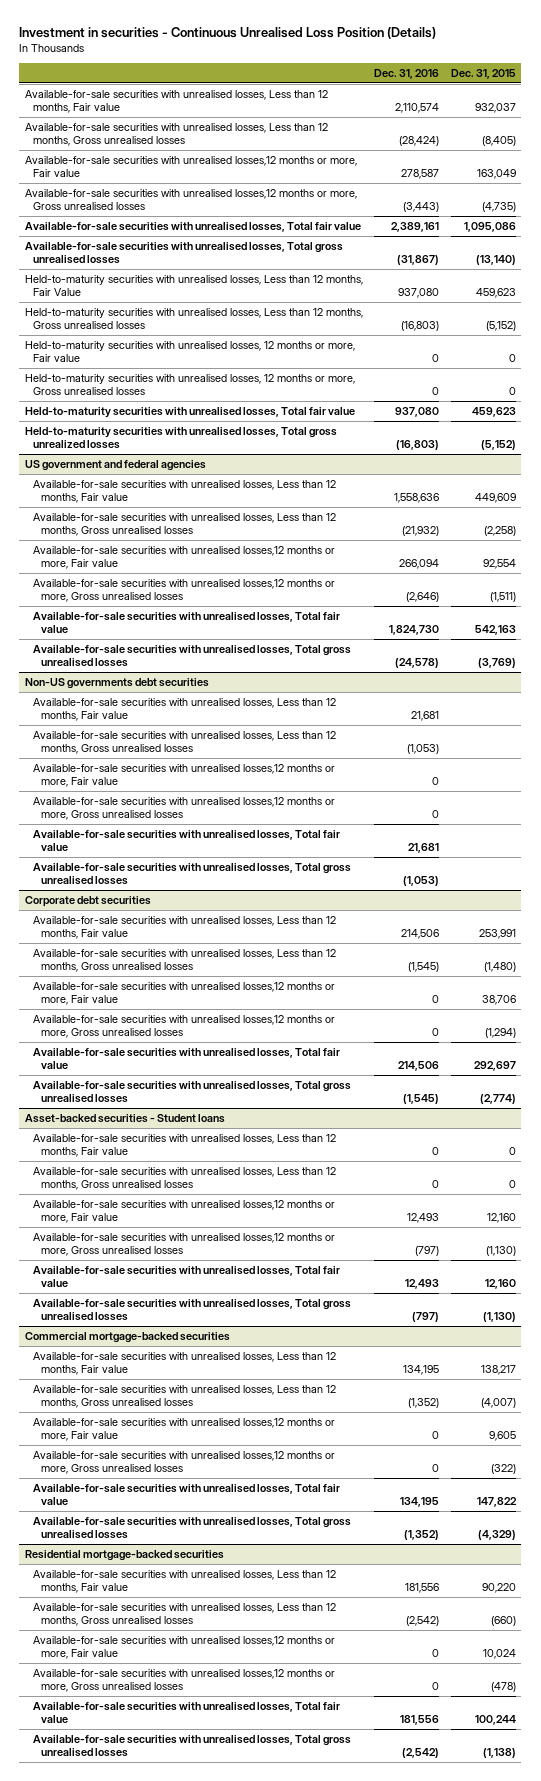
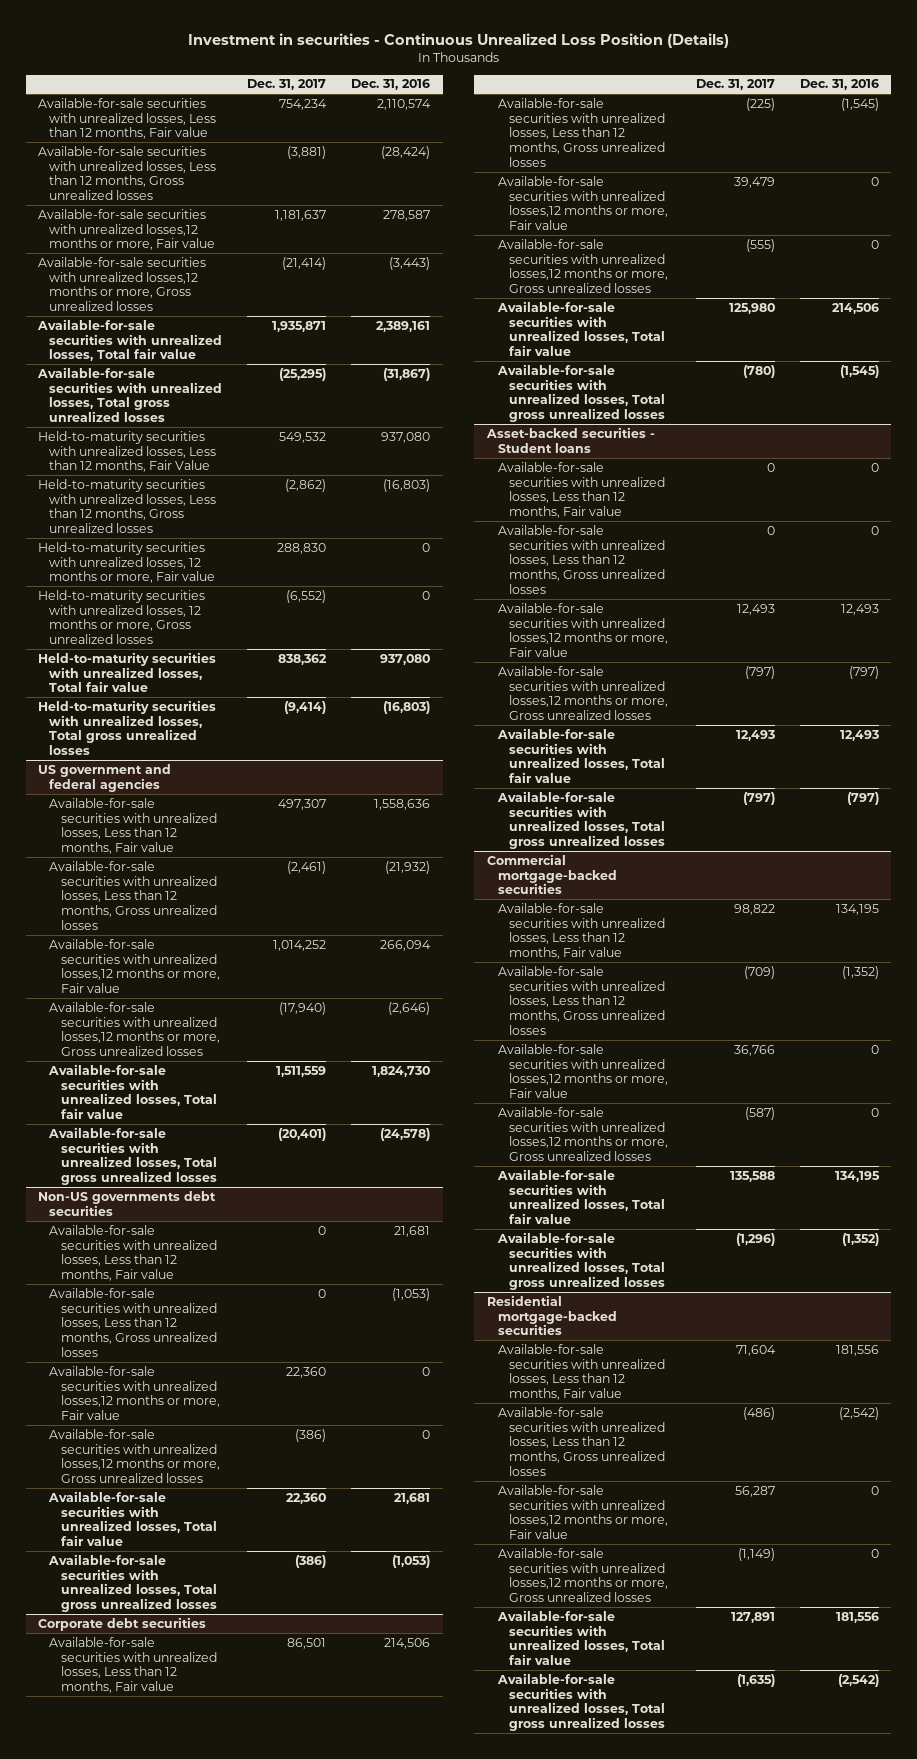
[19,26,437,39] Investment in securities - Continuous Unrealised Loss Position (Details) -> [187,33,729,49] Investment in securities - Continuous Unrealized Loss Position (Details)
[450,69,516,80] Dec. 31, 2015 -> none
none -> [247,79,327,91] Dec. 31, 2017
[25,89,329,114] Available-for-sale securities with unrealised losses, Less than 12 months, Fair value -> [38,97,217,140] Available-for-sale securities with unrealized losses, Less than 12 months, Fair value
[25,122,329,147] Available-for-sale securities with unrealised losses, Less than 12 months, Gross unrealised losses -> [38,145,217,201] Available-for-sale securities with unrealized losses, Less than 12 months, Gross unrealized losses
[25,155,358,178] Available-for-sale securities with unrealised losses,12 months or more, Fair value -> [38,208,216,251] Available-for-sale securities with unrealized losses,12 months or more, Fair value
[25,188,358,211] Available-for-sale securities with unrealised losses,12 months or more, Gross unrealised losses -> [38,256,207,312] Available-for-sale securities with unrealized losses,12 months or more, Gross unrealized losses
[25,221,362,232] Available-for-sale securities with unrealised losses, Total fair value -> [37,318,223,362] Available-for-sale securities with unrealized losses, Total fair value
[25,241,344,265] Available-for-sale securities with unrealised losses, Total gross unrealised losses -> [37,366,223,423] Available-for-sale securities with unrealized losses, Total gross unrealized losses
[25,274,364,297] Held-to-maturity securities with unrealised losses, Less than 12 months, Fair Value -> [38,430,217,473] Held-to-maturity securities with unrealized losses, Less than 12 months, Fair Value
[25,307,364,330] Held-to-maturity securities with unrealised losses, Less than 12 months, Gross unrealised losses -> [38,478,217,534] Held-to-maturity securities with unrealized losses, Less than 12 months, Gross unrealized losses
[25,340,356,363] Held-to-maturity securities with unrealised losses, 12 months or more, Fair value -> [38,541,216,584] Held-to-maturity securities with unrealized losses, 12 months or more, Fair value
[25,373,356,396] Held-to-maturity securities with unrealised losses, 12 months or more, Gross unrealised losses -> [38,589,206,645] Held-to-maturity securities with unrealized losses, 12 months or more, Gross unrealized losses
[25,406,356,418] Held-to-maturity securities with unrealised losses, Total fair value -> [38,651,217,693] Held-to-maturity securities with unrealized losses, Total fair value
[25,426,338,450] Held-to-maturity securities with unrealised losses, Total gross unrealized losses -> [38,699,217,756] Held-to-maturity securities with unrealized losses, Total gross unrealized losses
[32,479,336,504] Available-for-sale securities with unrealised losses, Less than 12 months, Fair value -> [49,797,217,855] Available-for-sale securities with unrealized losses, Less than 12 months, Fair value
[32,512,336,537] Available-for-sale securities with unrealised losses, Less than 12 months, Gross unrealised losses -> [49,860,217,931] Available-for-sale securities with unrealized losses, Less than 12 months, Gross unrealized losses
[32,545,335,570] Available-for-sale securities with unrealised losses,12 months or more, Fair value -> [49,938,220,994] Available-for-sale securities with unrealized losses,12 months or more, Fair value
[32,578,335,603] Available-for-sale securities with unrealised losses,12 months or more, Gross unrealised losses -> [49,1001,220,1057] Available-for-sale securities with unrealized losses,12 months or more, Gross unrealized losses
[32,611,340,634] Available-for-sale securities with unrealised losses, Total fair value -> [48,1063,217,1120] Available-for-sale securities with unrealized losses, Total fair value
[32,644,351,668] Available-for-sale securities with unrealised losses, Total gross unrealised losses -> [48,1126,217,1186] Available-for-sale securities with unrealized losses, Total gross unrealized losses
[32,697,336,722] Available-for-sale securities with unrealised losses, Less than 12 months, Fair value -> [49,1224,217,1282] Available-for-sale securities with unrealized losses, Less than 12 months, Fair value
[32,730,336,755] Available-for-sale securities with unrealised losses, Less than 12 months, Gross unrealised losses -> [49,1287,217,1358] Available-for-sale securities with unrealized losses, Less than 12 months, Gross unrealized losses
[32,763,335,788] Available-for-sale securities with unrealised losses,12 months or more, Fair value -> [49,1365,220,1421] Available-for-sale securities with unrealized losses,12 months or more, Fair value
[32,796,335,821] Available-for-sale securities with unrealised losses,12 months or more, Gross unrealised losses -> [49,1428,220,1484] Available-for-sale securities with unrealized losses,12 months or more, Gross unrealized losses
[32,829,340,852] Available-for-sale securities with unrealised losses, Total fair value -> [48,1490,217,1547] Available-for-sale securities with unrealized losses, Total fair value
[32,862,351,886] Available-for-sale securities with unrealised losses, Total gross unrealised losses -> [48,1553,217,1613] Available-for-sale securities with unrealized losses, Total gross unrealized losses
[32,915,336,940] Available-for-sale securities with unrealised losses, Less than 12 months, Fair value -> [49,1636,217,1694] Available-for-sale securities with unrealized losses, Less than 12 months, Fair value
[32,948,336,973] Available-for-sale securities with unrealised losses, Less than 12 months, Gross unrealised losses -> [498,97,666,168] Available-for-sale securities with unrealized losses, Less than 12 months, Gross unrealized losses
[32,981,335,1006] Available-for-sale securities with unrealised losses,12 months or more, Fair value -> [498,175,669,231] Available-for-sale securities with unrealized losses,12 months or more, Fair value
[32,1014,335,1039] Available-for-sale securities with unrealised losses,12 months or more, Gross unrealised losses -> [498,238,669,294] Available-for-sale securities with unrealized losses,12 months or more, Gross unrealized losses
[32,1047,340,1070] Available-for-sale securities with unrealised losses, Total fair value -> [497,300,666,357] Available-for-sale securities with unrealized losses, Total fair value
[32,1080,351,1104] Available-for-sale securities with unrealised losses, Total gross unrealised losses -> [497,363,666,423] Available-for-sale securities with unrealized losses, Total gross unrealized losses
[32,1133,336,1158] Available-for-sale securities with unrealised losses, Less than 12 months, Fair value -> [498,461,666,519] Available-for-sale securities with unrealized losses, Less than 12 months, Fair value
[32,1166,336,1191] Available-for-sale securities with unrealised losses, Less than 12 months, Gross unrealised losses -> [498,524,666,595] Available-for-sale securities with unrealized losses, Less than 12 months, Gross unrealized losses
[32,1199,335,1224] Available-for-sale securities with unrealised losses,12 months or more, Fair value -> [498,602,669,658] Available-for-sale securities with unrealized losses,12 months or more, Fair value
[32,1232,335,1257] Available-for-sale securities with unrealised losses,12 months or more, Gross unrealised losses -> [498,665,669,721] Available-for-sale securities with unrealized losses,12 months or more, Gross unrealized losses
[32,1265,340,1288] Available-for-sale securities with unrealised losses, Total fair value -> [497,727,666,784] Available-for-sale securities with unrealized losses, Total fair value
[32,1298,351,1322] Available-for-sale securities with unrealised losses, Total gross unrealised losses -> [497,790,666,850] Available-for-sale securities with unrealized losses, Total gross unrealized losses
[32,1351,336,1376] Available-for-sale securities with unrealised losses, Less than 12 months, Fair value -> [498,902,666,960] Available-for-sale securities with unrealized losses, Less than 12 months, Fair value
[32,1384,336,1409] Available-for-sale securities with unrealised losses, Less than 12 months, Gross unrealised losses -> [498,965,666,1036] Available-for-sale securities with unrealized losses, Less than 12 months, Gross unrealized losses
[32,1417,335,1442] Available-for-sale securities with unrealised losses,12 months or more, Fair value -> [498,1043,669,1099] Available-for-sale securities with unrealized losses,12 months or more, Fair value
[32,1450,335,1475] Available-for-sale securities with unrealised losses,12 months or more, Gross unrealised losses -> [498,1106,669,1162] Available-for-sale securities with unrealized losses,12 months or more, Gross unrealized losses
[32,1483,340,1506] Available-for-sale securities with unrealised losses, Total fair value -> [497,1168,666,1225] Available-for-sale securities with unrealized losses, Total fair value
[32,1516,351,1540] Available-for-sale securities with unrealised losses, Total gross unrealised losses -> [497,1231,666,1291] Available-for-sale securities with unrealized losses, Total gross unrealized losses
[32,1569,336,1594] Available-for-sale securities with unrealised losses, Less than 12 months, Fair value -> [498,1343,666,1401] Available-for-sale securities with unrealized losses, Less than 12 months, Fair value
[32,1602,336,1627] Available-for-sale securities with unrealised losses, Less than 12 months, Gross unrealised losses -> [498,1406,666,1477] Available-for-sale securities with unrealized losses, Less than 12 months, Gross unrealized losses
[32,1635,335,1660] Available-for-sale securities with unrealised losses,12 months or more, Fair value -> [498,1484,669,1540] Available-for-sale securities with unrealized losses,12 months or more, Fair value
[32,1668,335,1693] Available-for-sale securities with unrealised losses,12 months or more, Gross unrealised losses -> [498,1547,669,1603] Available-for-sale securities with unrealized losses,12 months or more, Gross unrealized losses
[32,1701,340,1724] Available-for-sale securities with unrealised losses, Total fair value -> [497,1609,666,1666] Available-for-sale securities with unrealized losses, Total fair value
[32,1734,351,1758] Available-for-sale securities with unrealised losses, Total gross unrealised losses -> [497,1672,666,1732] Available-for-sale securities with unrealized losses, Total gross unrealized losses

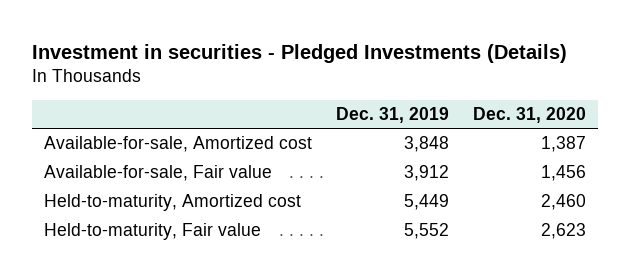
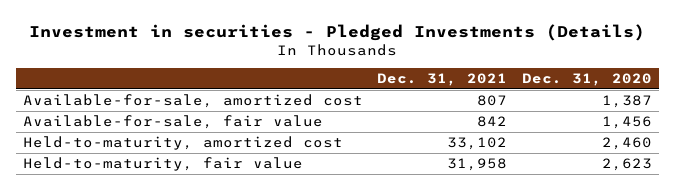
[336,107,450,124] Dec. 31, 2019 -> none
none -> [377,73,508,87] Dec. 31, 2021
[43,136,312,153] Available-for-sale, Amortized cost -> [23,94,364,109] Available-for-sale, amortized cost
[43,165,272,182] Available-for-sale, Fair value -> [23,115,324,130] Available-for-sale, fair value
[43,194,301,212] Held-to-maturity, Amortized cost -> [23,136,344,151] Held-to-maturity, amortized cost
[43,223,261,241] Held-to-maturity, Fair value -> [23,157,304,172] Held-to-maturity, fair value

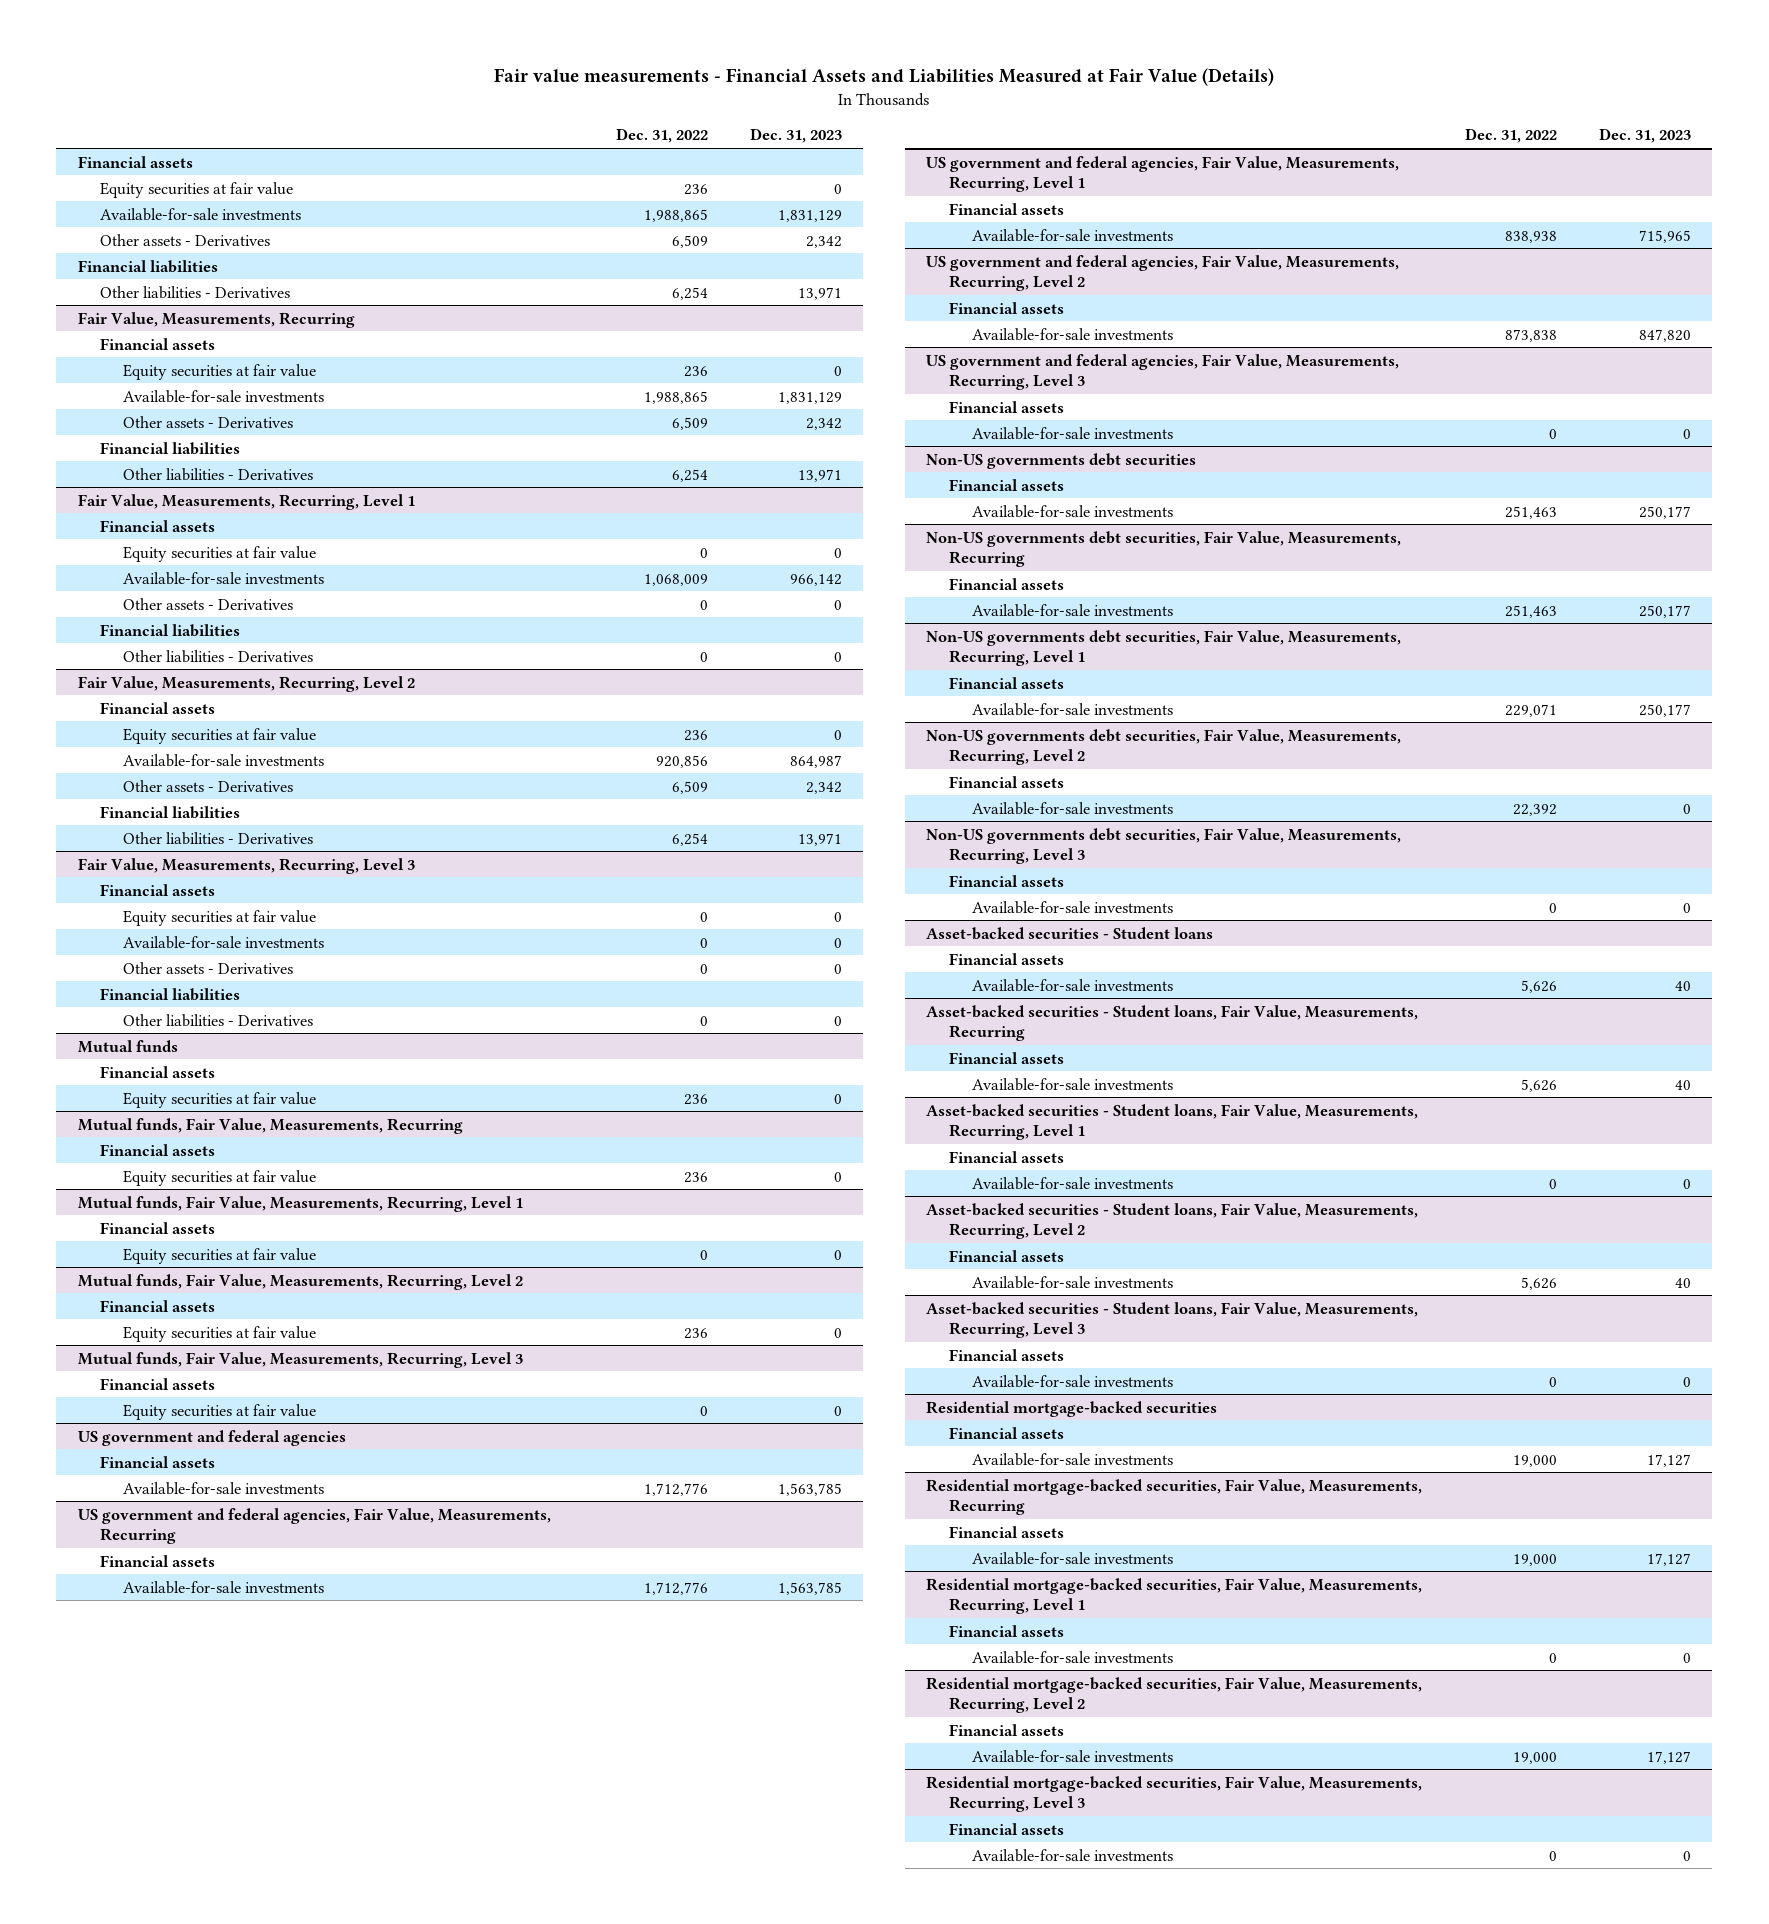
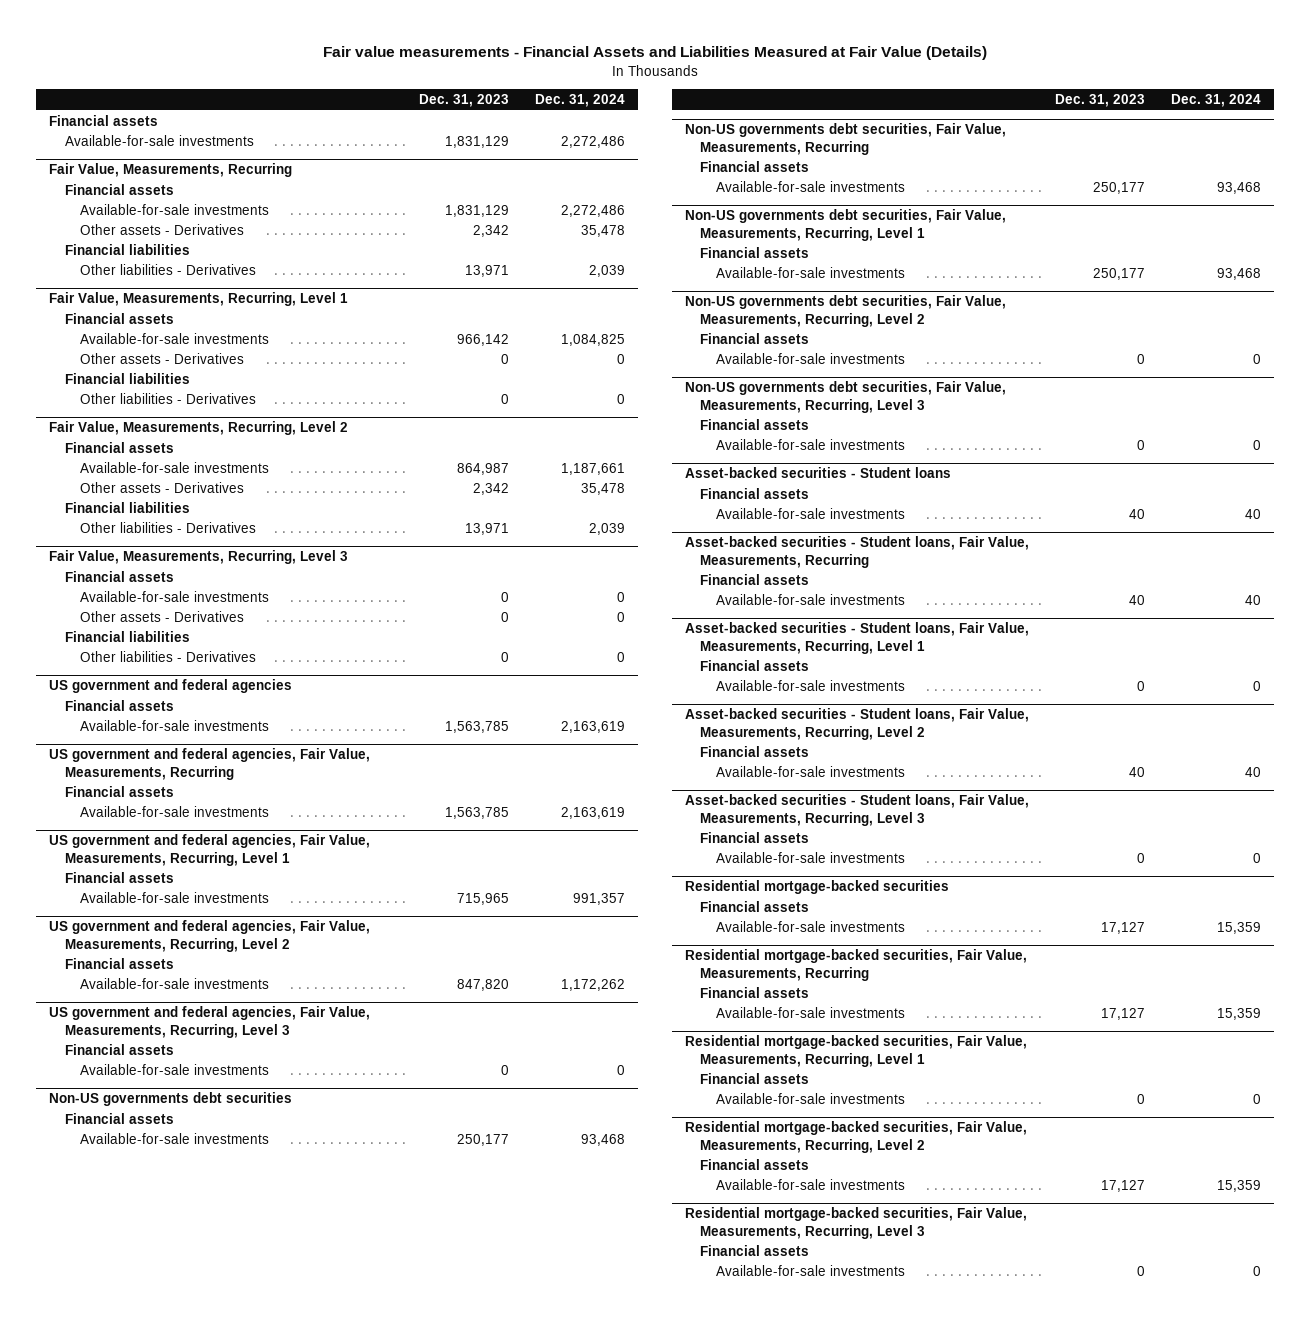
[615,128,708,144] Dec. 31, 2022 -> none
none -> [534,94,625,108] Dec. 31, 2024
[100,181,294,198] Equity securities at fair value -> none
[100,233,271,246] Other assets - Derivatives -> none
[77,259,218,273] Financial liabilities -> none
[100,285,291,299] Other liabilities - Derivatives -> none
[123,363,317,380] Equity securities at fair value -> none
[123,545,317,562] Equity securities at fair value -> none
[123,727,317,744] Equity securities at fair value -> none
[123,909,317,926] Equity securities at fair value -> none
[77,1039,178,1053] Mutual funds -> none
[100,1065,216,1078] Financial assets -> none
[123,1091,317,1108] Equity securities at fair value -> none
[77,1117,463,1134] Mutual funds, Fair Value, Measurements, Recurring -> none
[100,1143,216,1156] Financial assets -> none
[123,1169,317,1186] Equity securities at fair value -> none
[77,1195,523,1212] Mutual funds, Fair Value, Measurements, Recurring, Level 1 -> none
[100,1221,216,1234] Financial assets -> none
[123,1247,317,1264] Equity securities at fair value -> none
[77,1273,523,1290] Mutual funds, Fair Value, Measurements, Recurring, Level 2 -> none
[100,1299,216,1312] Financial assets -> none
[123,1325,317,1342] Equity securities at fair value -> none
[77,1351,523,1368] Mutual funds, Fair Value, Measurements, Recurring, Level 3 -> none
[100,1377,216,1390] Financial assets -> none
[123,1403,317,1420] Equity securities at fair value -> none

